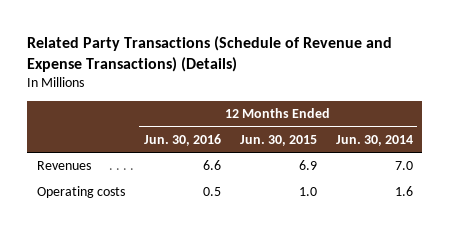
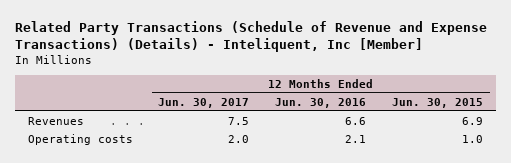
[27,36,393,73] Related Party Transactions (Schedule of Revenue and Expense Transactions) (Details) -> [14,20,487,52] Related Party Transactions (Schedule of Revenue and Expense Transactions) (Details) - Inteliquent, Inc [Member]
[335,134,413,146] Jun. 30, 2014 -> none
none -> [158,97,250,108] Jun. 30, 2017
[202,187,221,197] 0.5 -> [345,134,367,143] 2.1

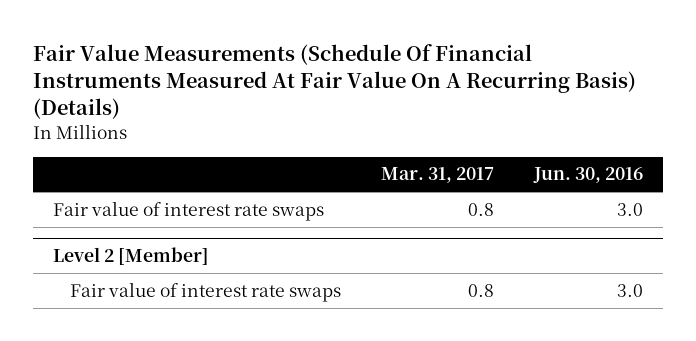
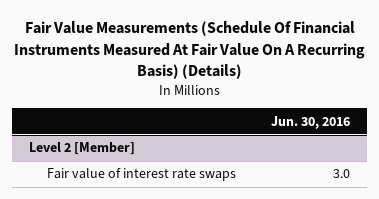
[381,167,495,184] Mar. 31, 2017 -> none
[53,200,325,221] Fair value of interest rate swaps -> none

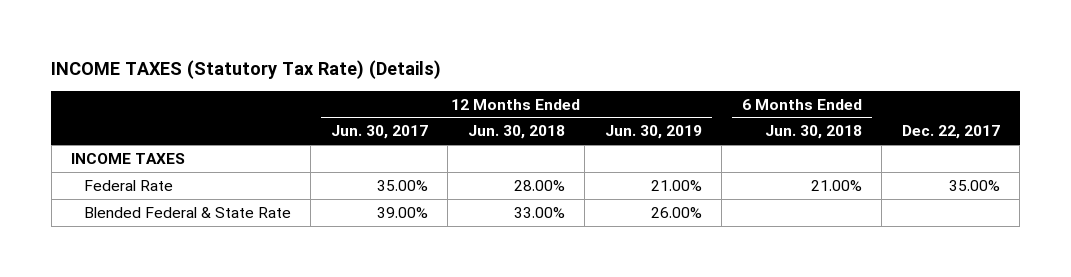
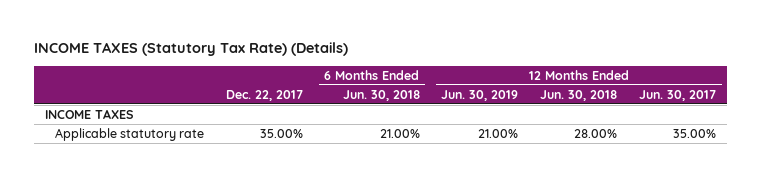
[83,206,291,218] Blended Federal & State Rate -> none
[83,179,173,191] Federal Rate -> [54,127,204,141] Applicable statutory rate

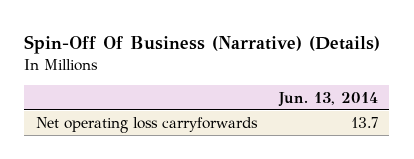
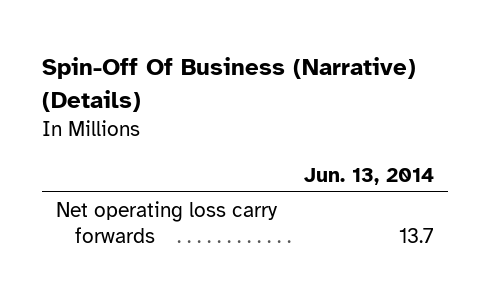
[35,117,258,134] Net operating loss carryforwards -> [55,201,278,244] Net operating loss carry forwards

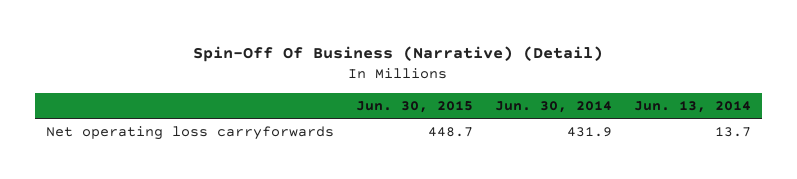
[42,57,417,112] Spin-Off Of Business (Narrative) (Details) -> [193,45,604,62] Spin-Off Of Business (Narrative) (Detail)
none -> [355,100,473,113] Jun. 30, 2015
none -> [494,100,612,113] Jun. 30, 2014
[55,201,278,244] Net operating loss carry forwards -> [45,125,334,140] Net operating loss carryforwards

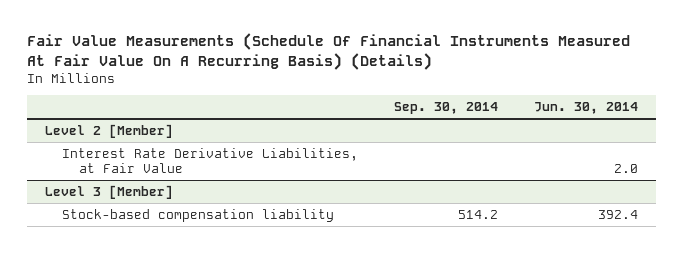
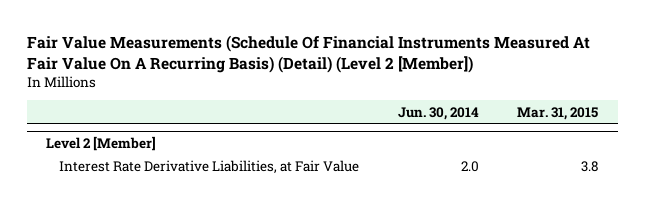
[26,33,630,70] Fair Value Measurements (Schedule Of Financial Instruments Measured At Fair Value On A Recurring Basis) (Details) -> [26,34,590,73] Fair Value Measurements (Schedule Of Financial Instruments Measured At Fair Value On A Recurring Basis) (Detail) (Level 2 [Member])
[393,102,498,115] Sep. 30, 2014 -> none
none -> [517,106,599,120] Mar. 31, 2015
[44,184,173,199] Level 3 [Member] -> none
[61,208,334,222] Stock-based compensation liability -> none

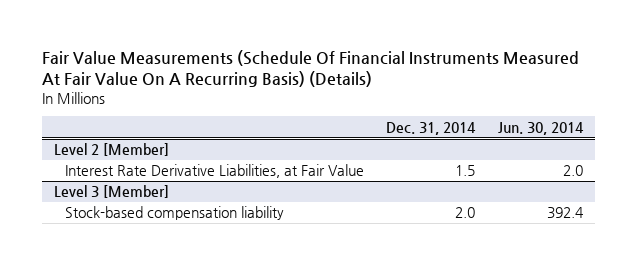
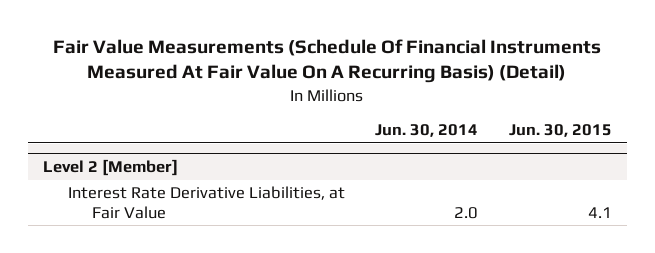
[42,50,580,88] Fair Value Measurements (Schedule Of Financial Instruments Measured At Fair Value On A Recurring Basis) (Details) -> [53,38,602,84] Fair Value Measurements (Schedule Of Financial Instruments Measured At Fair Value On A Recurring Basis) (Detail)
[386,121,477,135] Dec. 31, 2014 -> none
none -> [508,124,612,138] Jun. 30, 2015
[53,185,169,199] Level 3 [Member] -> none
[64,206,284,221] Stock-based compensation liability -> none

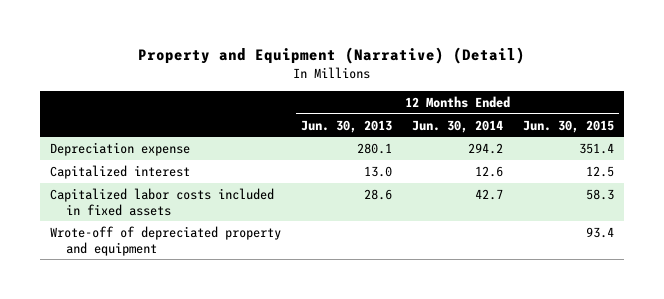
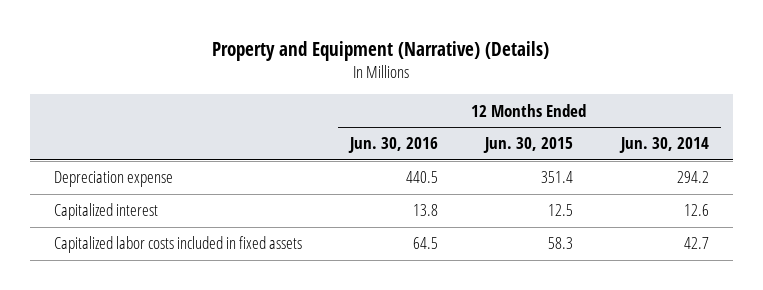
[138,47,526,65] Property and Equipment (Narrative) (Detail) -> [212,40,550,61] Property and Equipment (Narrative) (Details)
[300,119,392,133] Jun. 30, 2013 -> none
none -> [347,137,438,154] Jun. 30, 2016
[49,225,281,256] Wrote-off of depreciated property and equipment -> none

